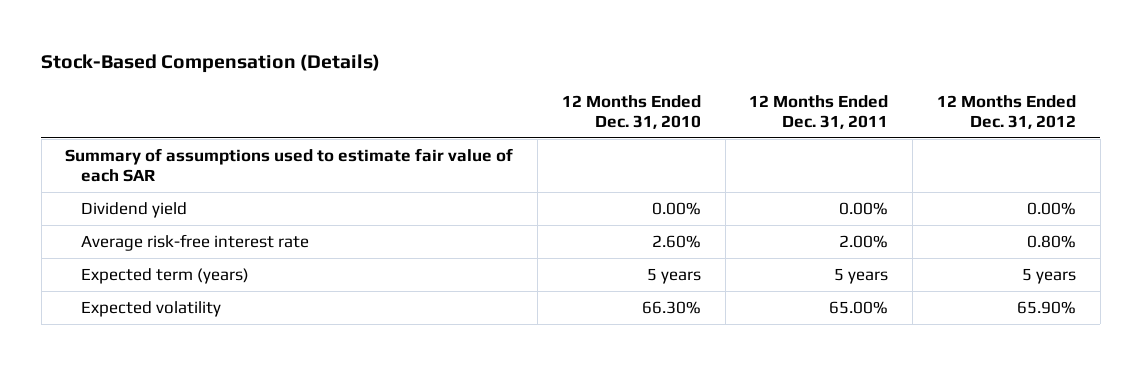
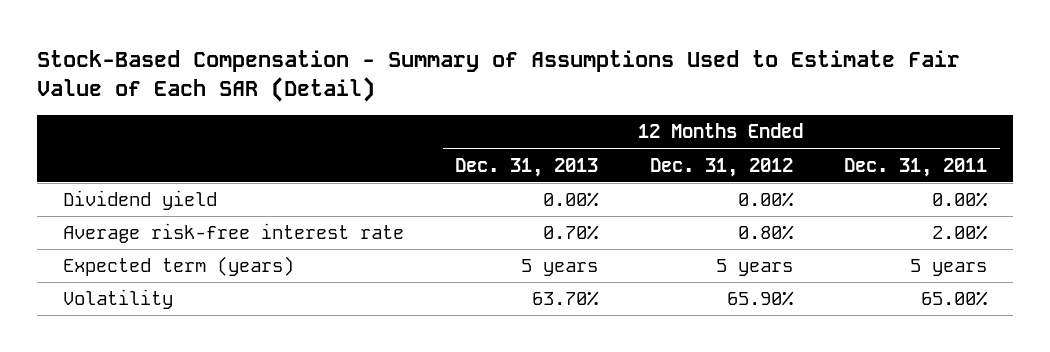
[41,53,381,73] Stock-Based Compensation (Details) -> [37,49,961,103] Stock-Based Compensation - Summary of Assumptions Used to Estimate Fair Value of Each SAR (Detail)
[561,94,701,129] 12 Months Ended Dec. 31, 2010 -> none
none -> [455,157,599,177] Dec. 31, 2013
[65,148,514,183] Summary of assumptions used to estimate fair value of each SAR -> none
[80,301,221,318] Expected volatility -> [62,289,173,310] Volatility

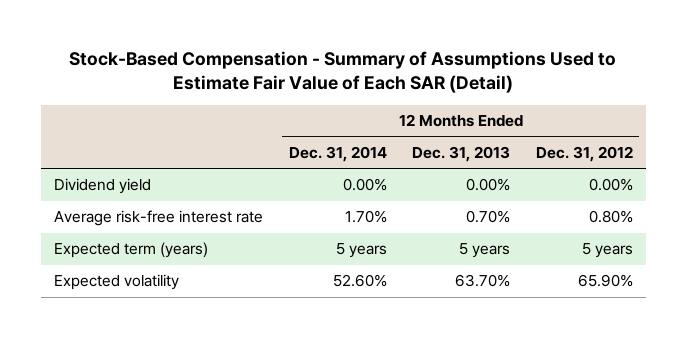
[844,157,988,177] Dec. 31, 2011 -> none
none -> [288,145,387,162] Dec. 31, 2014
[62,289,173,310] Volatility -> [53,274,179,291] Expected volatility

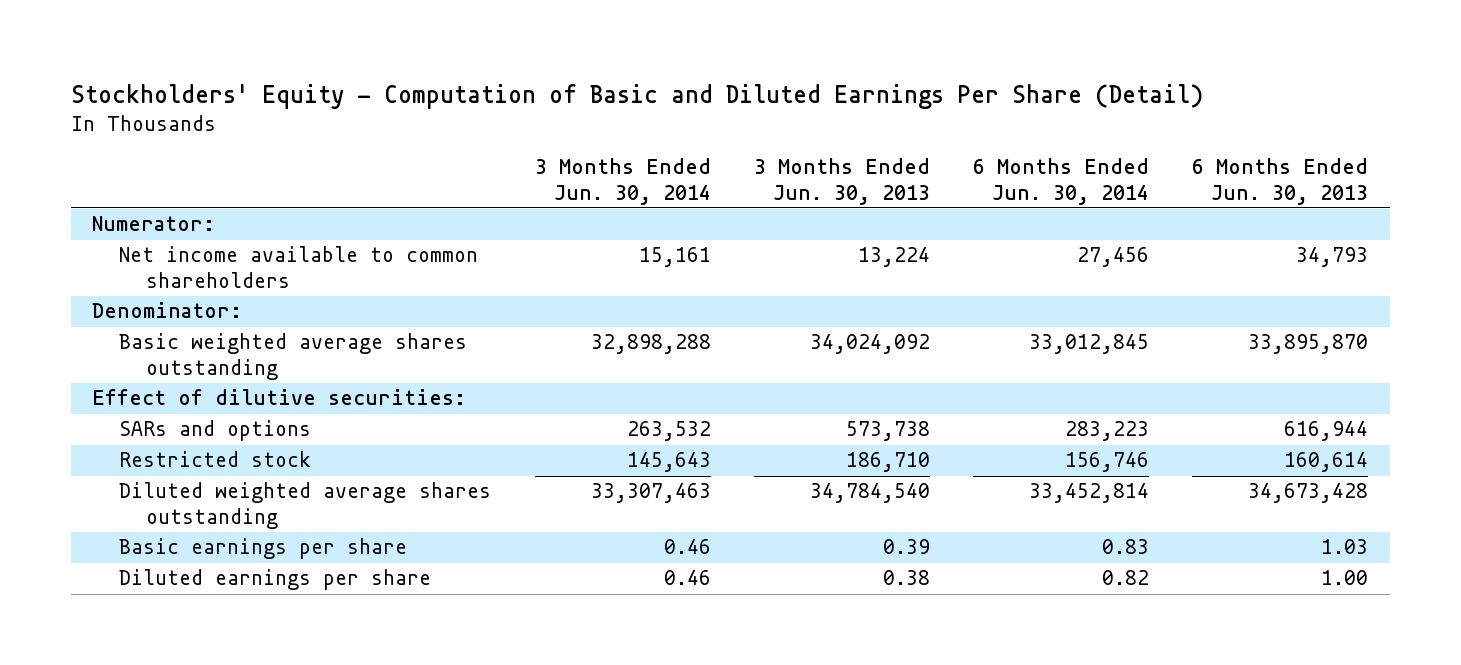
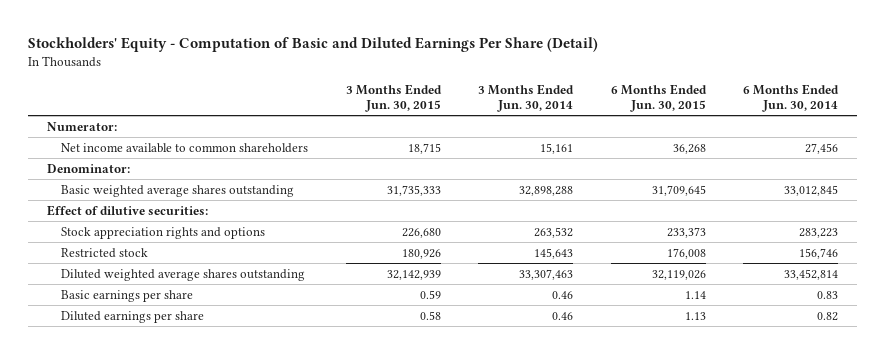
[753,158,930,205] 3 Months Ended Jun. 30, 2013 -> none
[1192,158,1369,205] 6 Months Ended Jun. 30, 2013 -> none
none -> [345,83,442,112] 3 Months Ended Jun. 30, 2015
none -> [610,83,707,112] 6 Months Ended Jun. 30, 2015
[119,420,312,442] SARs and options -> [60,226,265,239] Stock appreciation rights and options

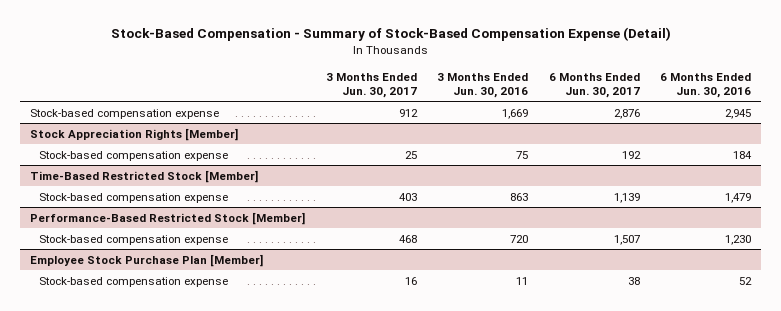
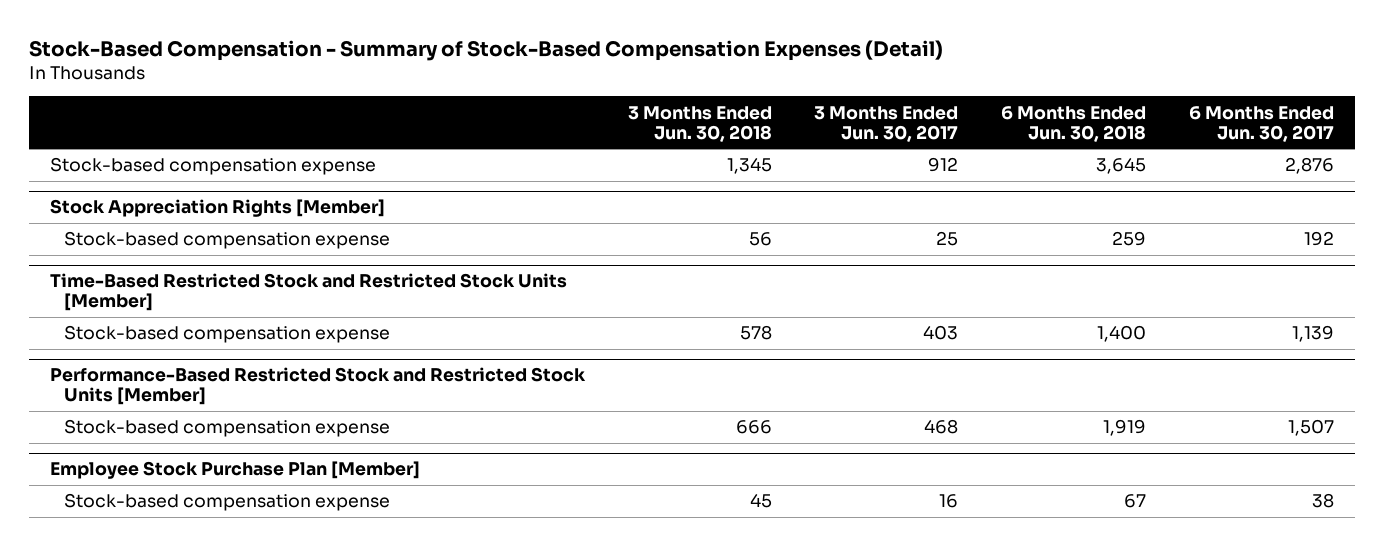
[110,27,671,42] Stock-Based Compensation - Summary of Stock-Based Compensation Expense (Detail) -> [28,39,943,61] Stock-Based Compensation - Summary of Stock-Based Compensation Expenses (Detail)
[437,72,529,98] 3 Months Ended Jun. 30, 2016 -> none
[659,72,751,98] 6 Months Ended Jun. 30, 2016 -> none
none -> [627,105,772,142] 3 Months Ended Jun. 30, 2018
none -> [1001,105,1147,142] 6 Months Ended Jun. 30, 2018
[30,169,259,183] Time-Based Restricted Stock [Member] -> [50,273,568,312] Time-Based Restricted Stock and Restricted Stock Units [Member]
[30,211,306,225] Performance-Based Restricted Stock [Member] -> [50,367,587,406] Performance-Based Restricted Stock and Restricted Stock Units [Member]

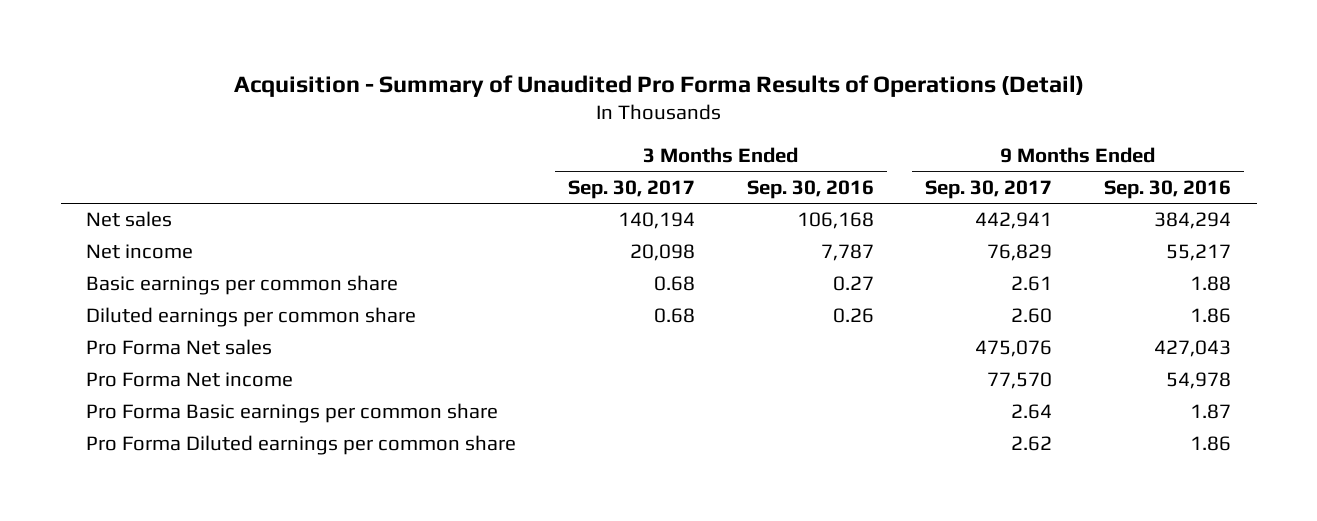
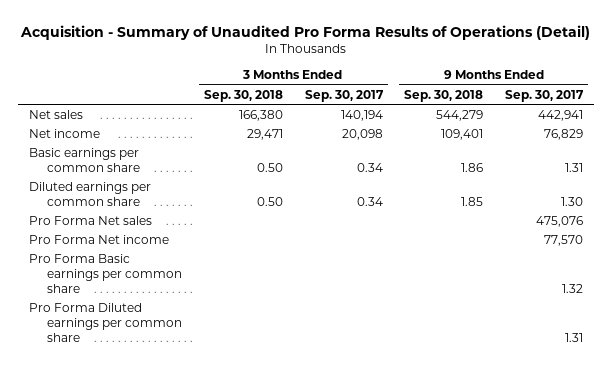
[746,179,874,199] Sep. 30, 2016 -> none
[1104,179,1232,199] Sep. 30, 2016 -> none
none -> [204,89,284,102] Sep. 30, 2018
none -> [404,89,484,102] Sep. 30, 2018
[654,276,696,292] 0.68 -> [356,162,383,172] 0.34
[1011,276,1053,292] 2.61 -> [565,162,584,172] 1.31
[654,308,696,324] 0.68 -> [356,196,383,206] 0.34
[1011,308,1053,324] 2.60 -> [561,196,584,206] 1.30
[1011,404,1053,420] 2.64 -> [562,283,584,293] 1.32
[1011,436,1053,452] 2.62 -> [565,332,584,342] 1.31

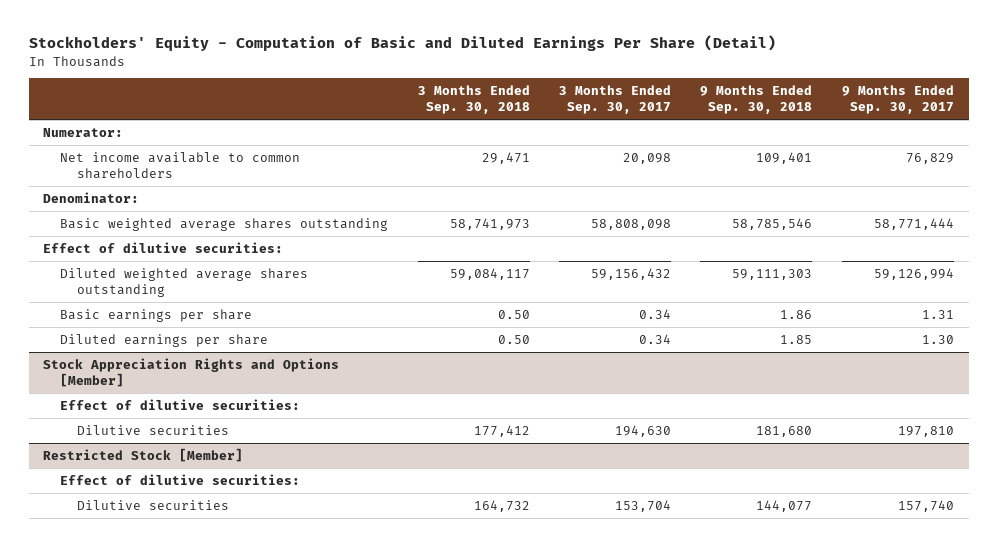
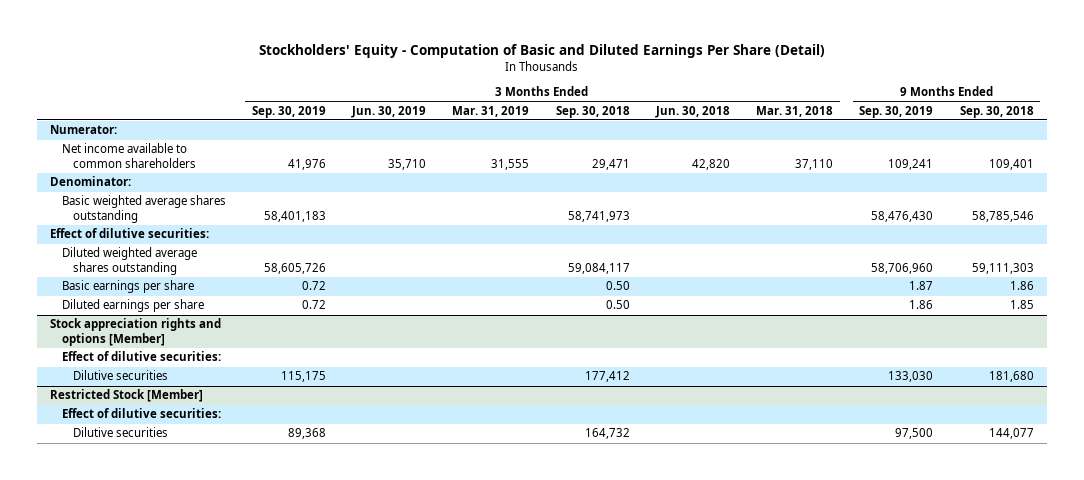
[559,85,672,115] 3 Months Ended Sep. 30, 2017 -> none
[841,85,954,115] 9 Months Ended Sep. 30, 2017 -> none
none -> [251,105,326,118] Sep. 30, 2019
none -> [351,105,427,118] Jun. 30, 2019
none -> [452,105,530,117] Mar. 31, 2019
none -> [654,105,730,118] Jun. 30, 2018
none -> [756,105,834,117] Mar. 31, 2018
none -> [859,105,934,118] Sep. 30, 2019
[43,357,340,388] Stock Appreciation Rights and Options [Member] -> [50,318,222,347] Stock appreciation rights and options [Member]

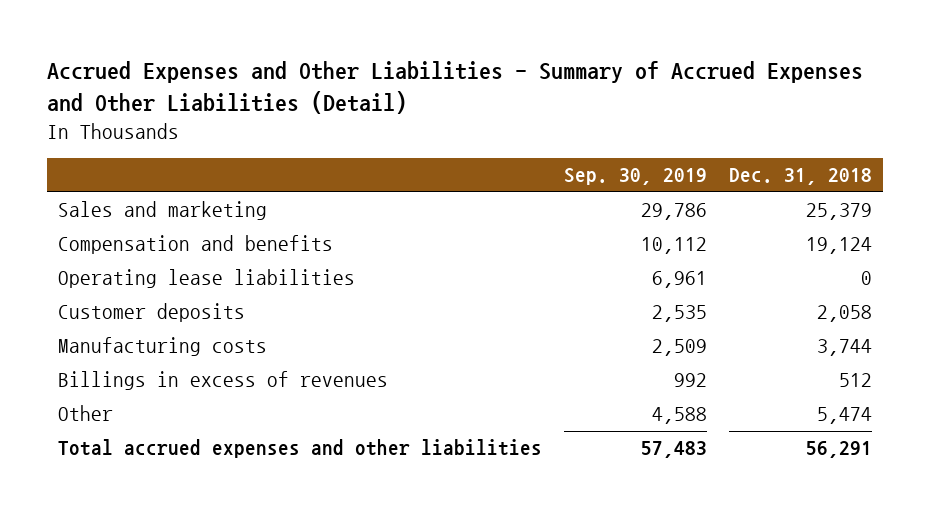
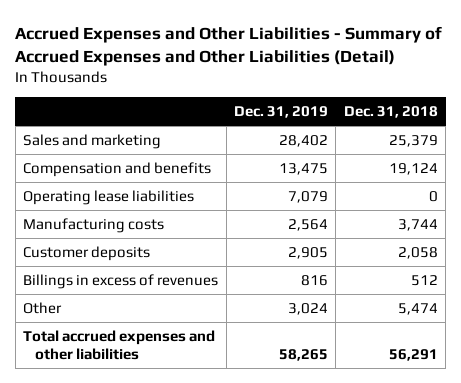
[563,168,707,186] Sep. 30, 2019 -> none
none -> [234,105,329,118] Dec. 31, 2019
[57,303,245,323] Customer deposits -> [23,245,151,261] Customer deposits

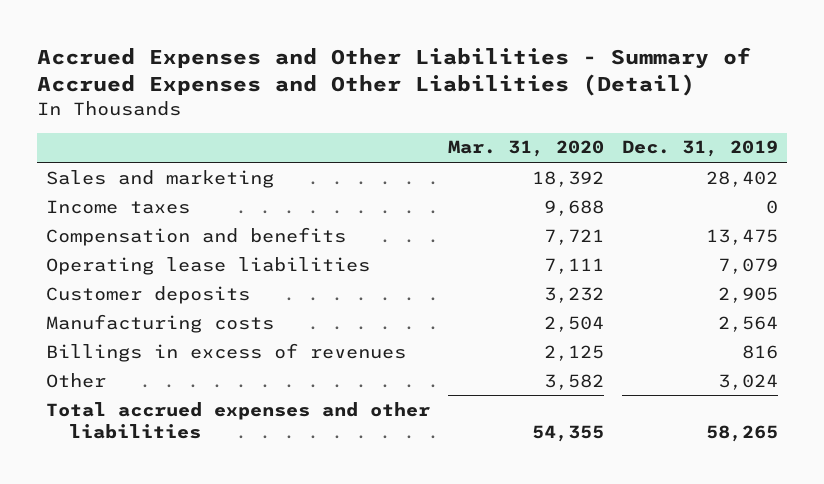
[343,105,438,118] Dec. 31, 2018 -> none
none -> [448,140,605,158] Mar. 31, 2020
none -> [45,199,190,214] Income taxes
[23,217,165,233] Manufacturing costs -> [45,313,274,333] Manufacturing costs

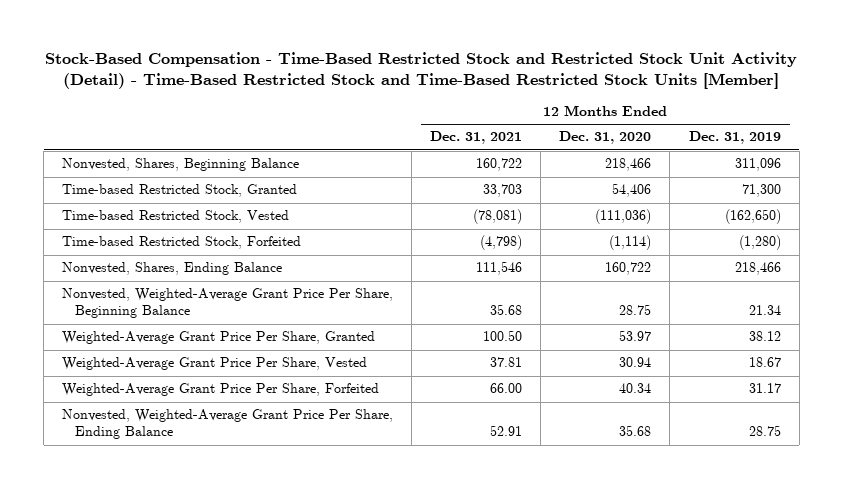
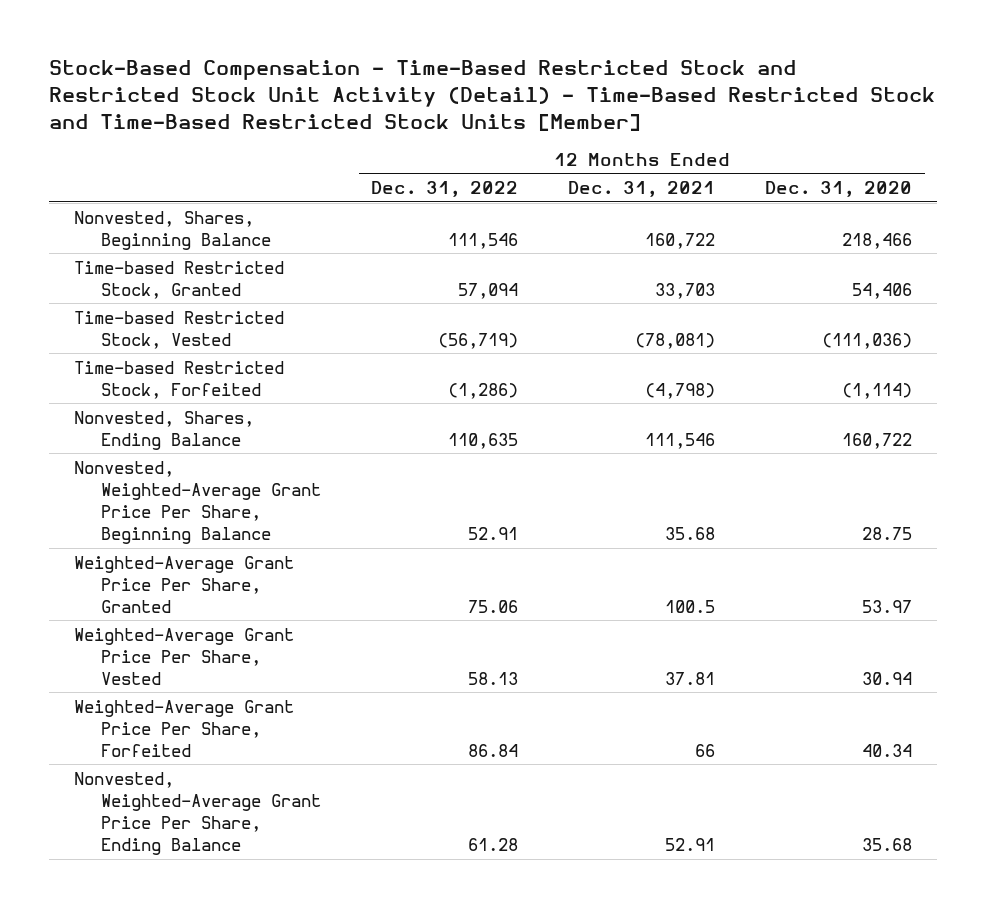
[688,131,781,145] Dec. 31, 2019 -> none
none -> [371,181,519,198] Dec. 31, 2022
[483,330,523,342] 100.50 -> [665,599,716,613] 100.5
[490,383,523,394] 66.00 -> [695,743,716,757] 66

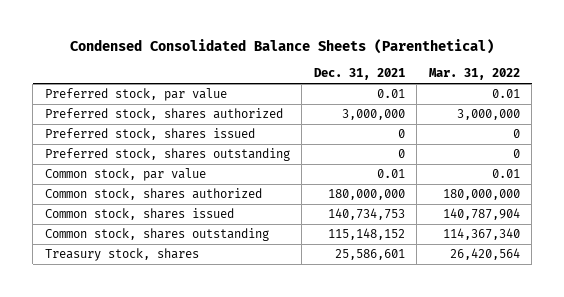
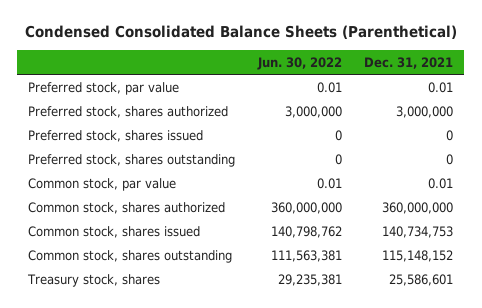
[428,68,520,81] Mar. 31, 2022 -> none
none -> [256,56,342,70] Jun. 30, 2022
[327,189,405,201] 180,000,000 -> [382,201,454,214] 360,000,000

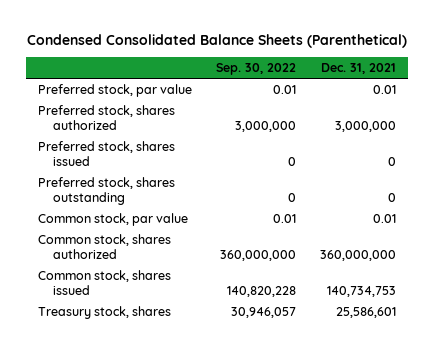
[256,56,342,70] Jun. 30, 2022 -> none
none -> [215,63,296,76] Sep. 30, 2022
[28,249,233,263] Common stock, shares outstanding -> none

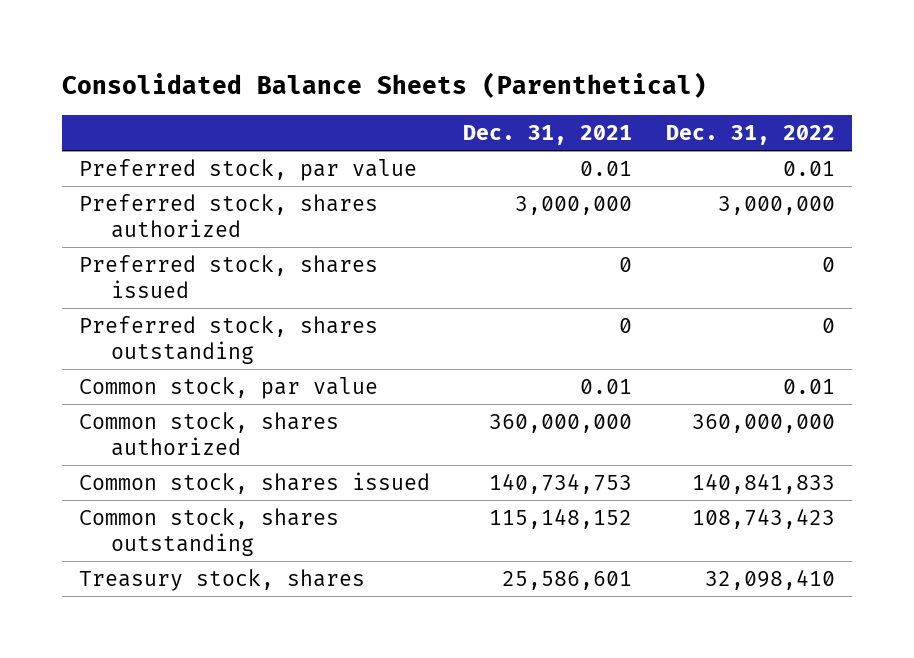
[26,33,407,48] Condensed Consolidated Balance Sheets (Parenthetical) -> [61,72,707,99] Consolidated Balance Sheets (Parenthetical)
[215,63,296,76] Sep. 30, 2022 -> none
none -> [666,125,836,146] Dec. 31, 2022
none -> [78,507,339,556] Common stock, shares outstanding

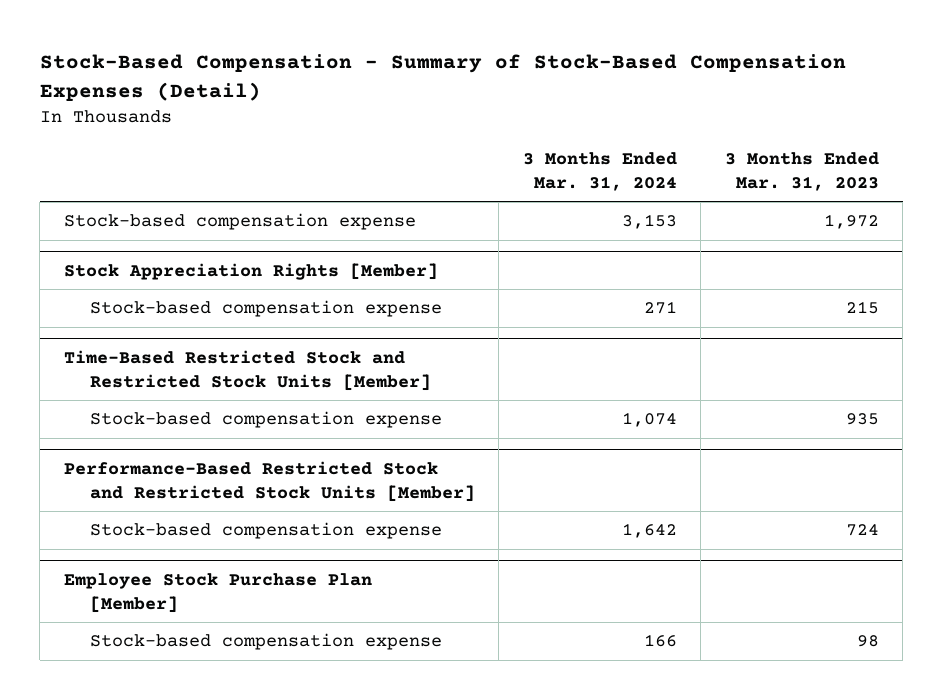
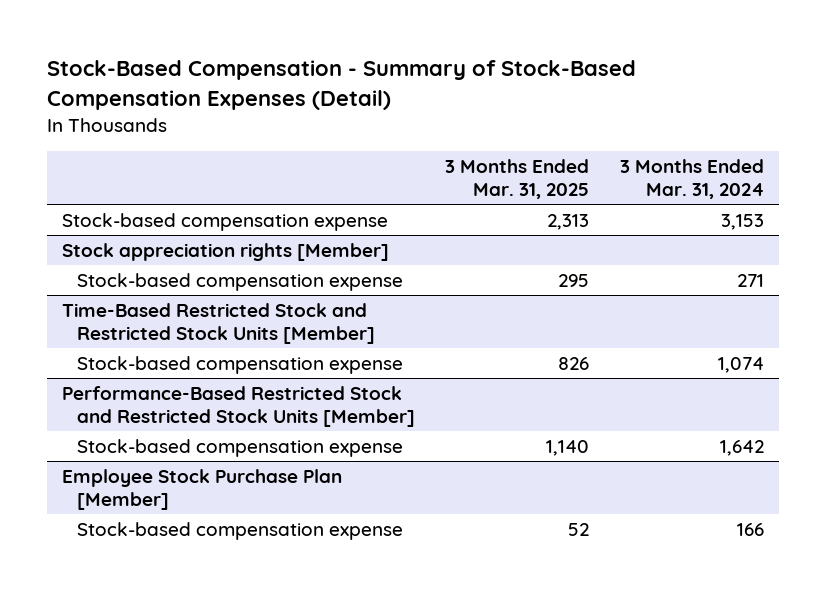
[724,151,879,191] 3 Months Ended Mar. 31, 2023 -> none
none -> [445,159,590,199] 3 Months Ended Mar. 31, 2025
[63,262,438,280] Stock Appreciation Rights [Member] -> [61,243,389,262] Stock appreciation rights [Member]

